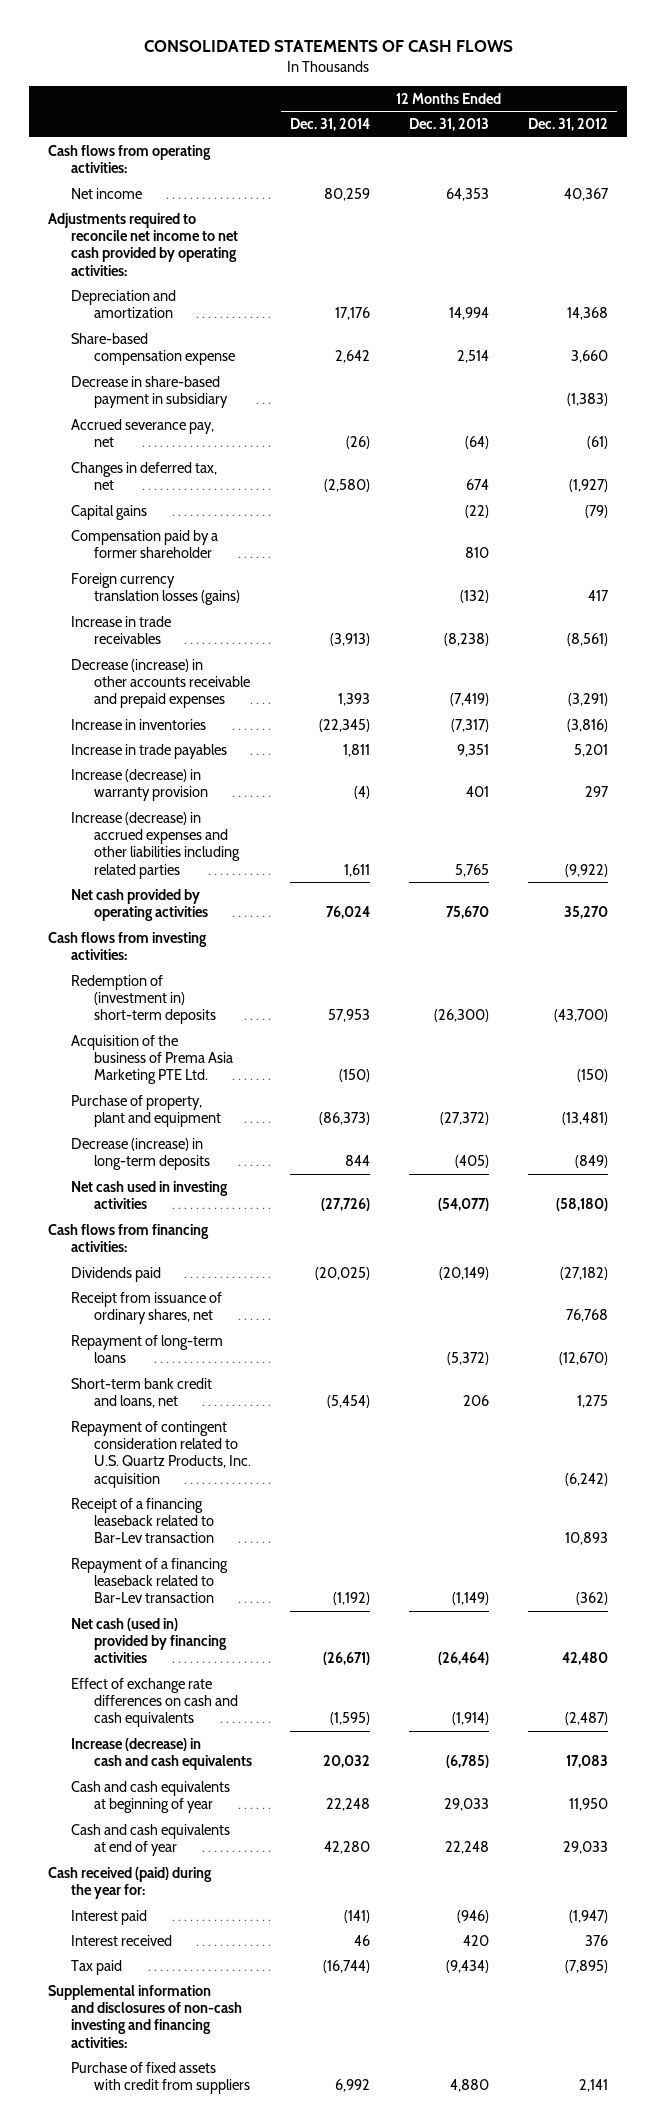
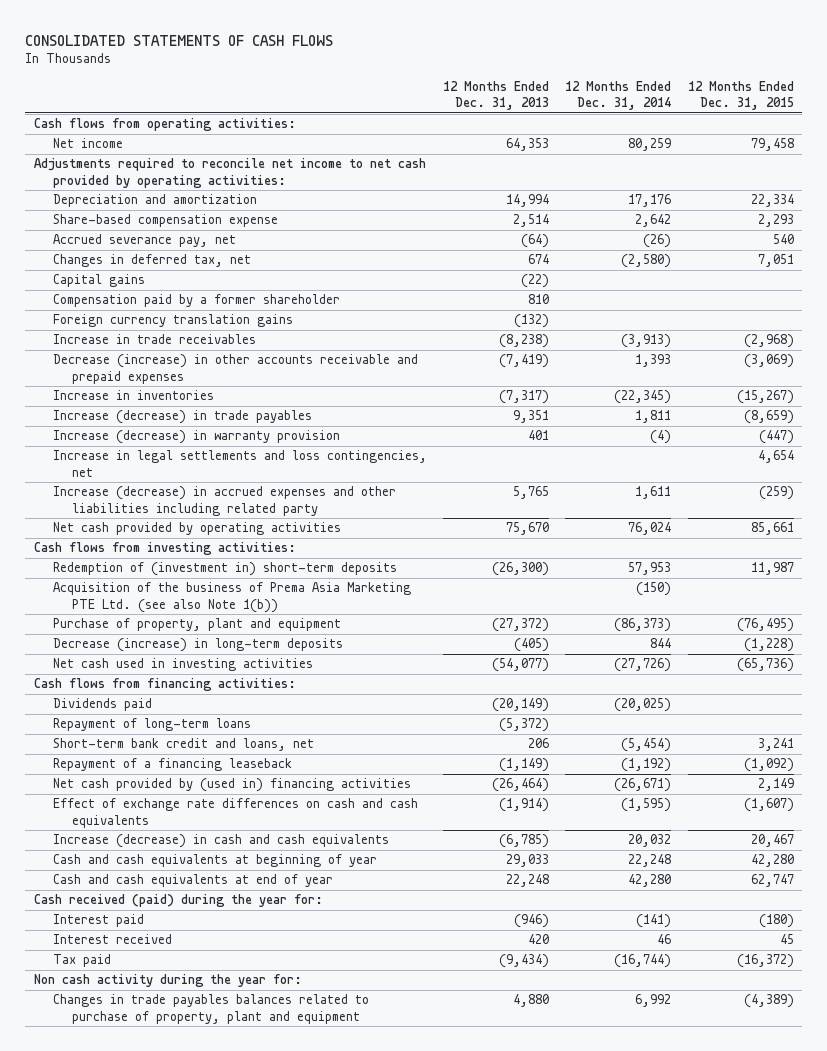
[527,118,608,132] Dec. 31, 2012 -> none
none -> [687,80,794,111] 12 Months Ended Dec. 31, 2015
[71,375,228,409] Decrease in share-based payment in subsidiary -> none
[71,572,240,606] Foreign currency translation losses (gains) -> [52,314,293,328] Foreign currency translation gains
[71,743,228,759] Increase in trade payables -> [52,410,312,425] Increase (decrease) in trade payables
none -> [52,450,427,477] Increase in legal settlements and loss contingencies, net
[71,811,240,879] Increase (decrease) in accrued expenses and other liabilities including related parties -> [52,486,396,516] Increase (decrease) in accrued expenses and other liabilities including related party
[71,1034,233,1085] Acquisition of the business of Prema Asia Marketing PTE Ltd. -> [52,582,411,613] Acquisition of the business of Prema Asia Marketing PTE Ltd. (see also Note 1(b))
[71,1291,223,1325] Receipt from issuance of ordinary shares, net -> none
[71,1420,251,1488] Repayment of contingent consideration related to U.S. Quartz Products, Inc. acquisition -> none
[71,1497,214,1544] Receipt of a financing leaseback related to Bar-Lev transaction -> none
[71,1557,229,1604] Repayment of a financing leaseback related to Bar-Lev transaction -> [52,758,292,772] Repayment of a financing leaseback
[71,1617,227,1664] Net cash (used in) provided by financing activities -> [52,778,411,793] Net cash provided by (used in) financing activities
[48,1984,243,2048] Supplemental information and disclosures of non-cash investing and financing activities: -> [33,974,302,988] Non cash activity during the year for:
[71,2061,250,2095] Purchase of fixed assets with credit from suppliers -> [52,994,369,1024] Changes in trade payables balances related to purchase of property, plant and equipment

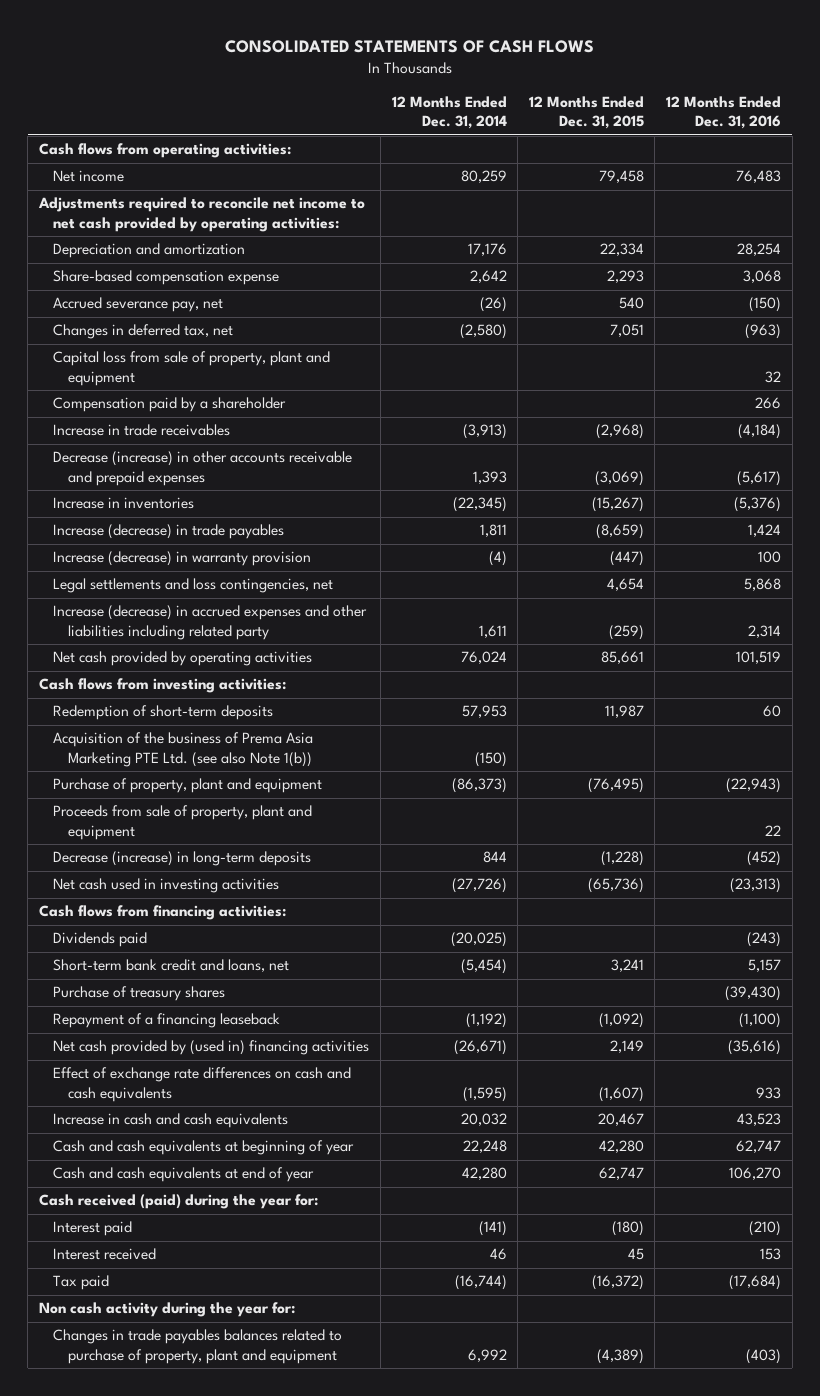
[443,80,550,111] 12 Months Ended Dec. 31, 2013 -> none
none -> [666,95,782,130] 12 Months Ended Dec. 31, 2016
[52,314,293,328] Foreign currency translation gains -> none
[52,274,145,288] Capital gains -> [53,351,331,387] Capital loss from sale of property, plant and equipment
[52,294,340,308] Compensation paid by a former shareholder -> [53,397,287,413] Compensation paid by a shareholder
[52,450,427,477] Increase in legal settlements and loss contingencies, net -> [53,578,334,594] Legal settlements and loss contingencies, net
[52,562,397,577] Redemption of (investment in) short-term deposits -> [53,705,274,721] Redemption of short-term deposits
none -> [53,805,313,841] Proceeds from sale of property, plant and equipment
[52,718,251,732] Repayment of long-term loans -> none
none -> [53,986,226,1002] Purchase of treasury shares
[52,834,389,849] Increase (decrease) in cash and cash equivalents -> [53,1113,289,1129] Increase in cash and cash equivalents

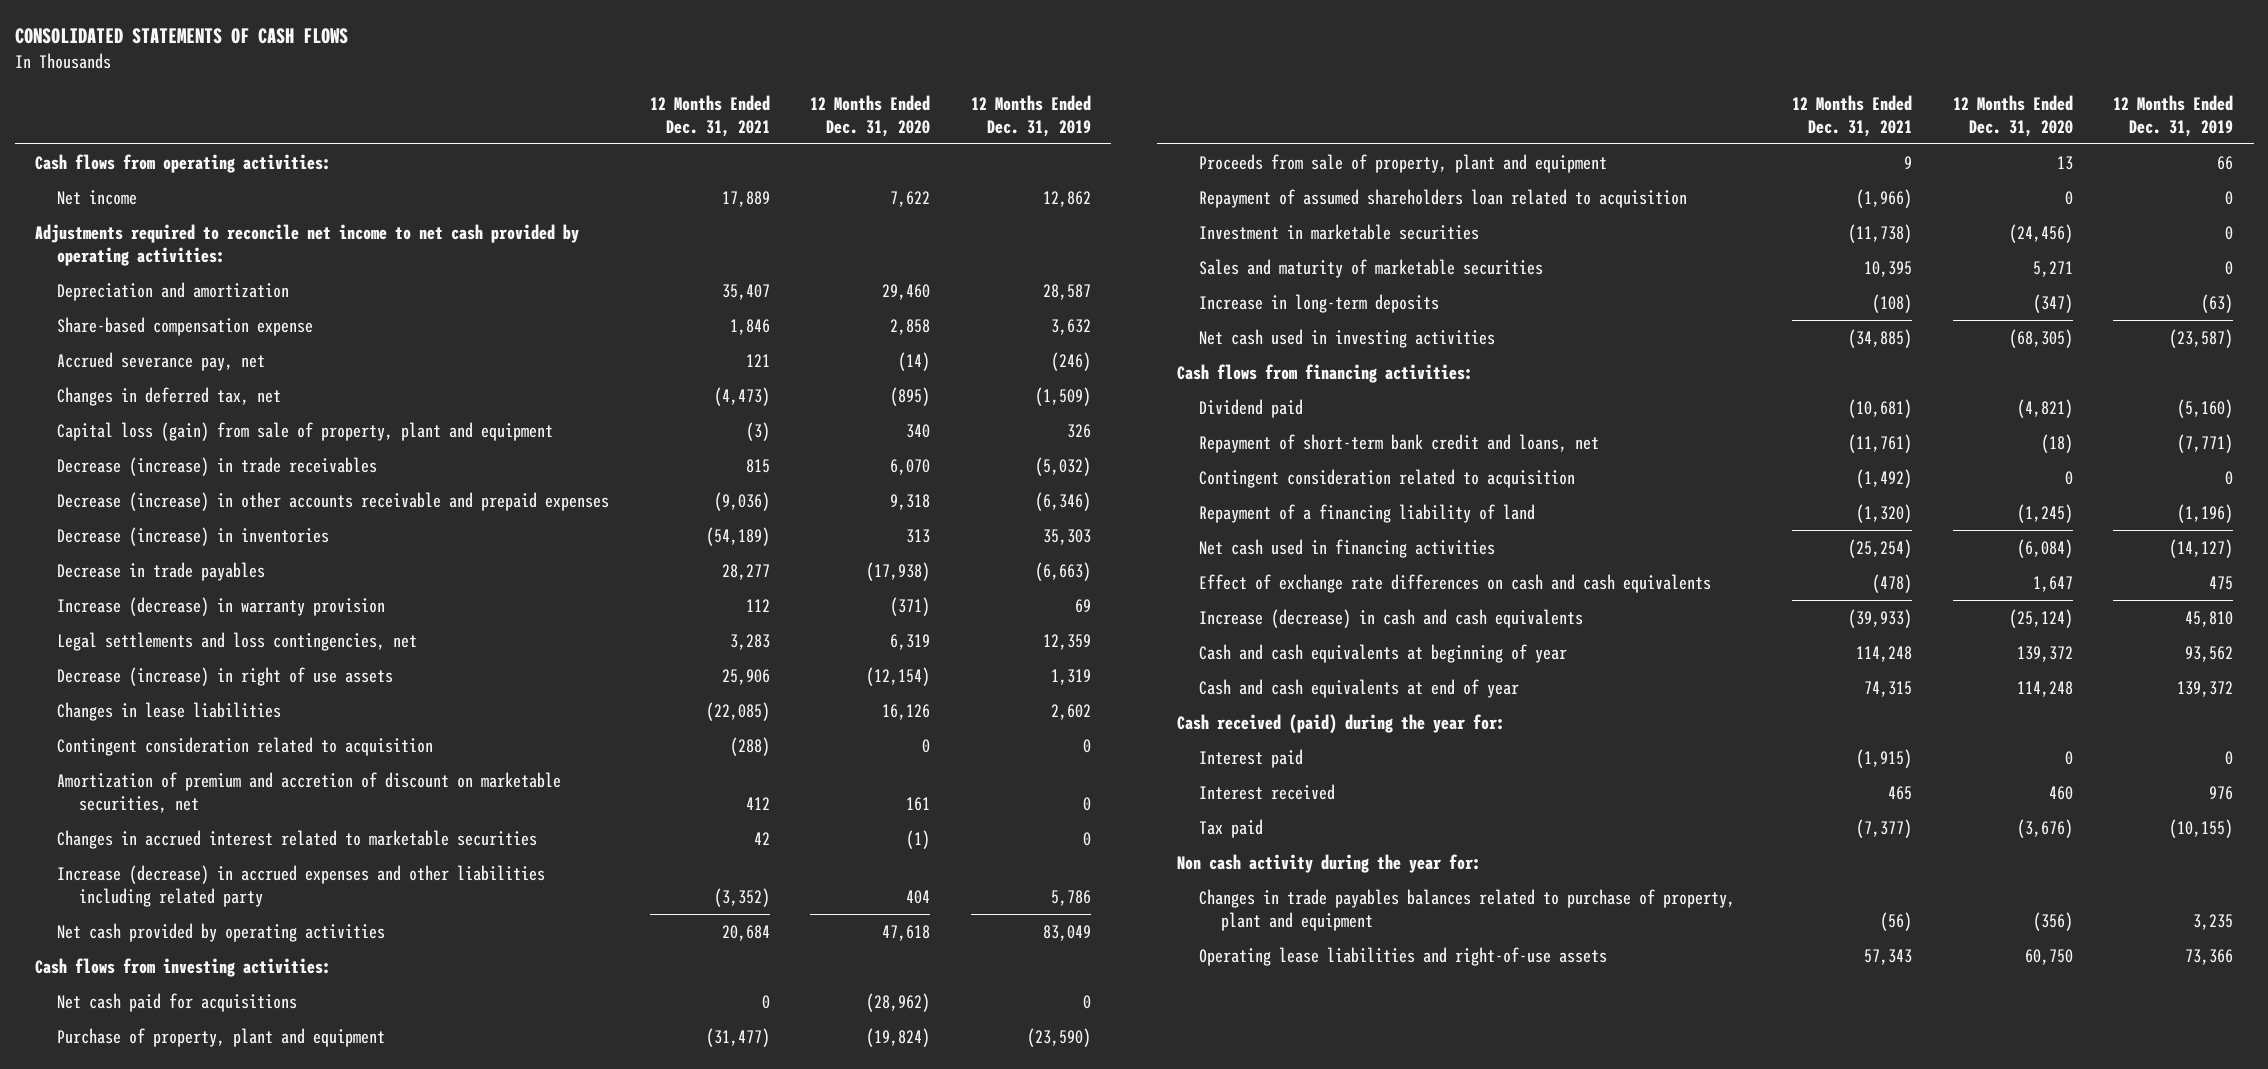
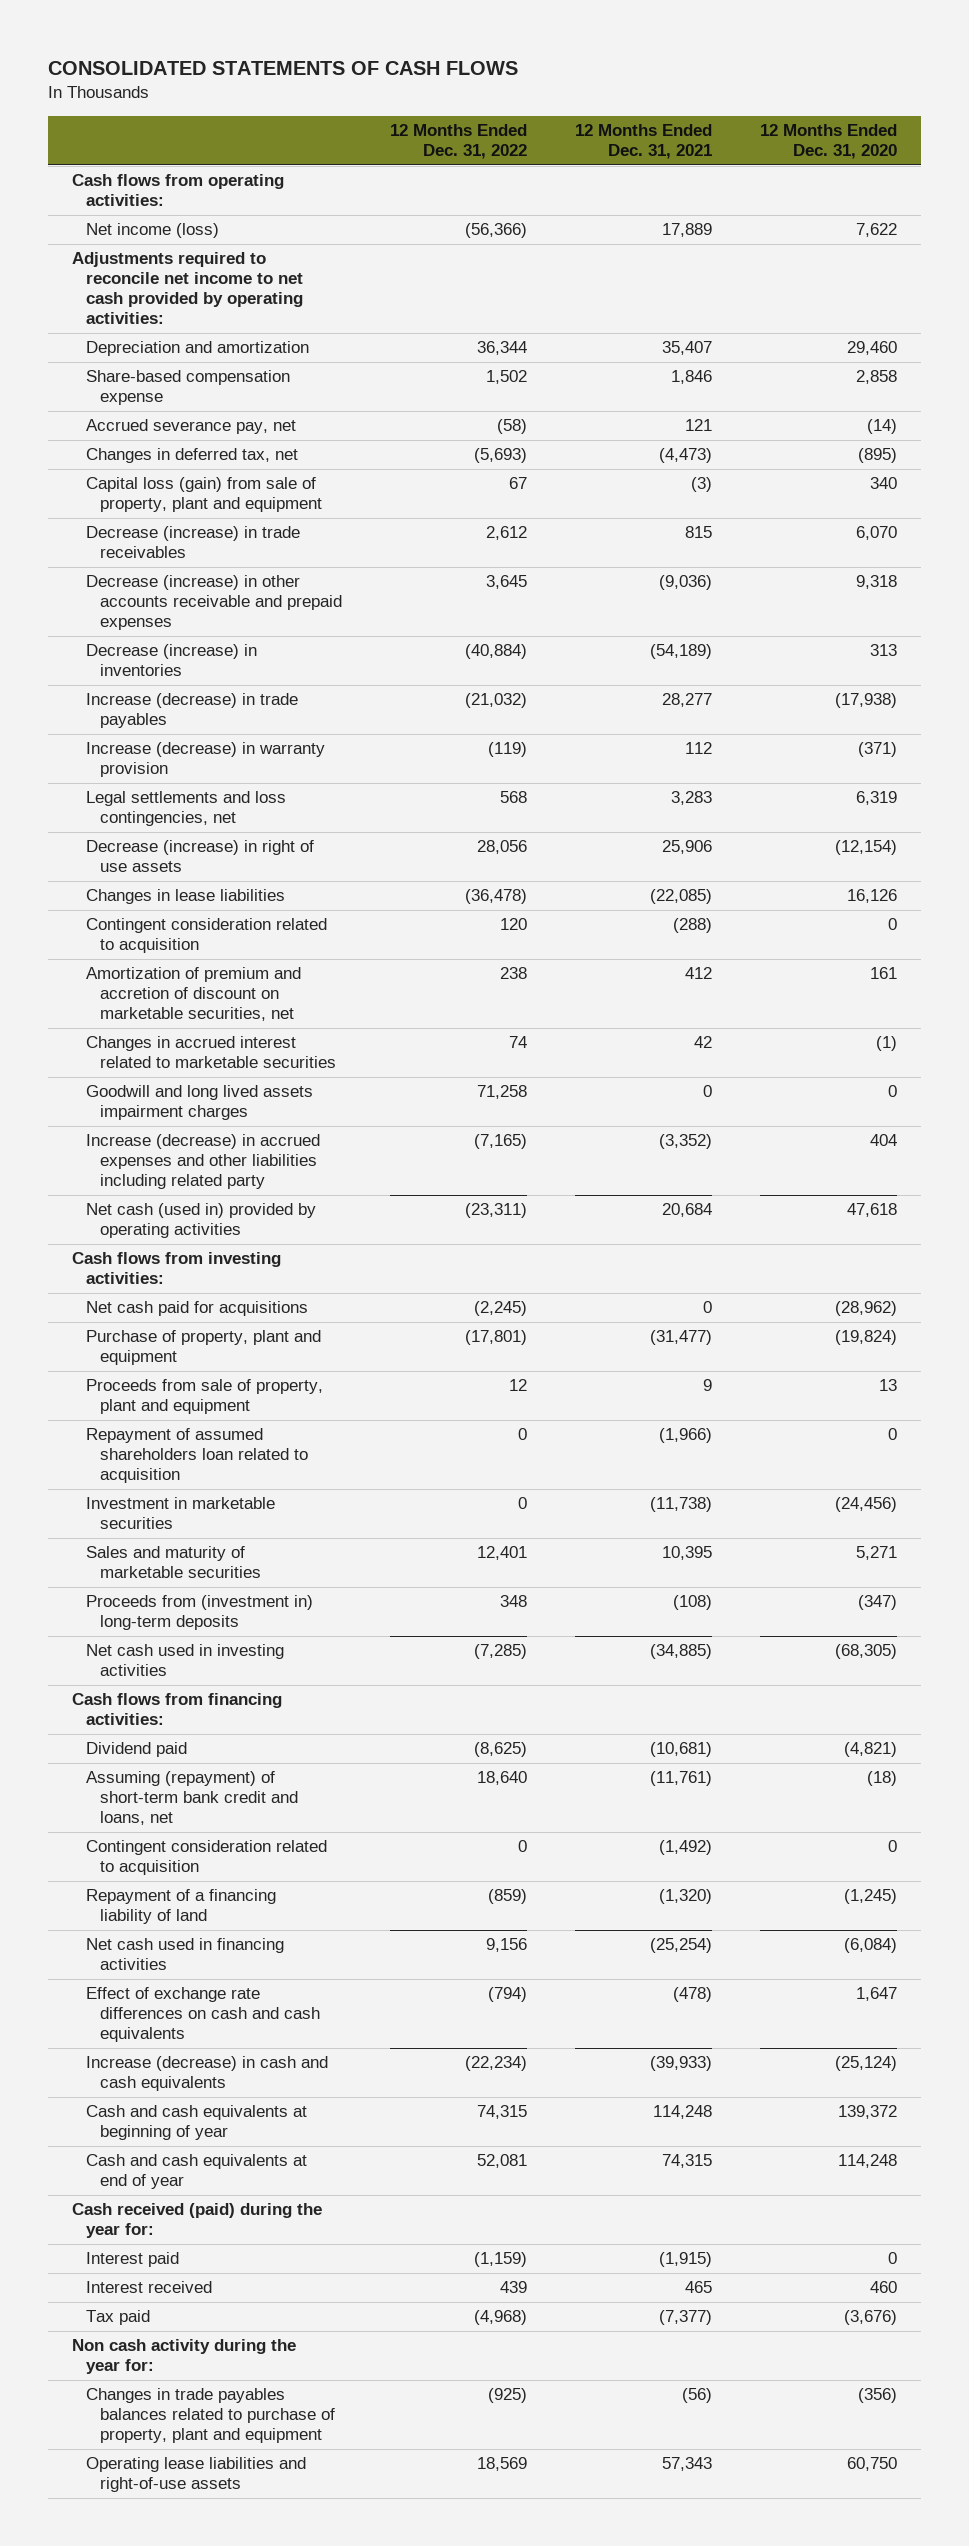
[970,94,1091,137] 12 Months Ended Dec. 31, 2019 -> none
none -> [389,124,527,159] 12 Months Ended Dec. 31, 2022
[56,189,137,205] Net income -> [86,223,220,239] Net income (loss)
[56,561,265,581] Decrease in trade payables -> [86,693,299,729] Increase (decrease) in trade payables
none -> [86,1085,314,1121] Goodwill and long lived assets impairment charges
[56,922,385,942] Net cash provided by operating activities -> [86,1203,317,1239] Net cash (used in) provided by operating activities
[1199,293,1440,313] Increase in long-term deposits -> [86,1595,314,1631] Proceeds from (investment in) long-term deposits
[1199,433,1600,453] Repayment of short-term bank credit and loans, net -> [86,1771,298,1826] Assuming (repayment) of short-term bank credit and loans, net

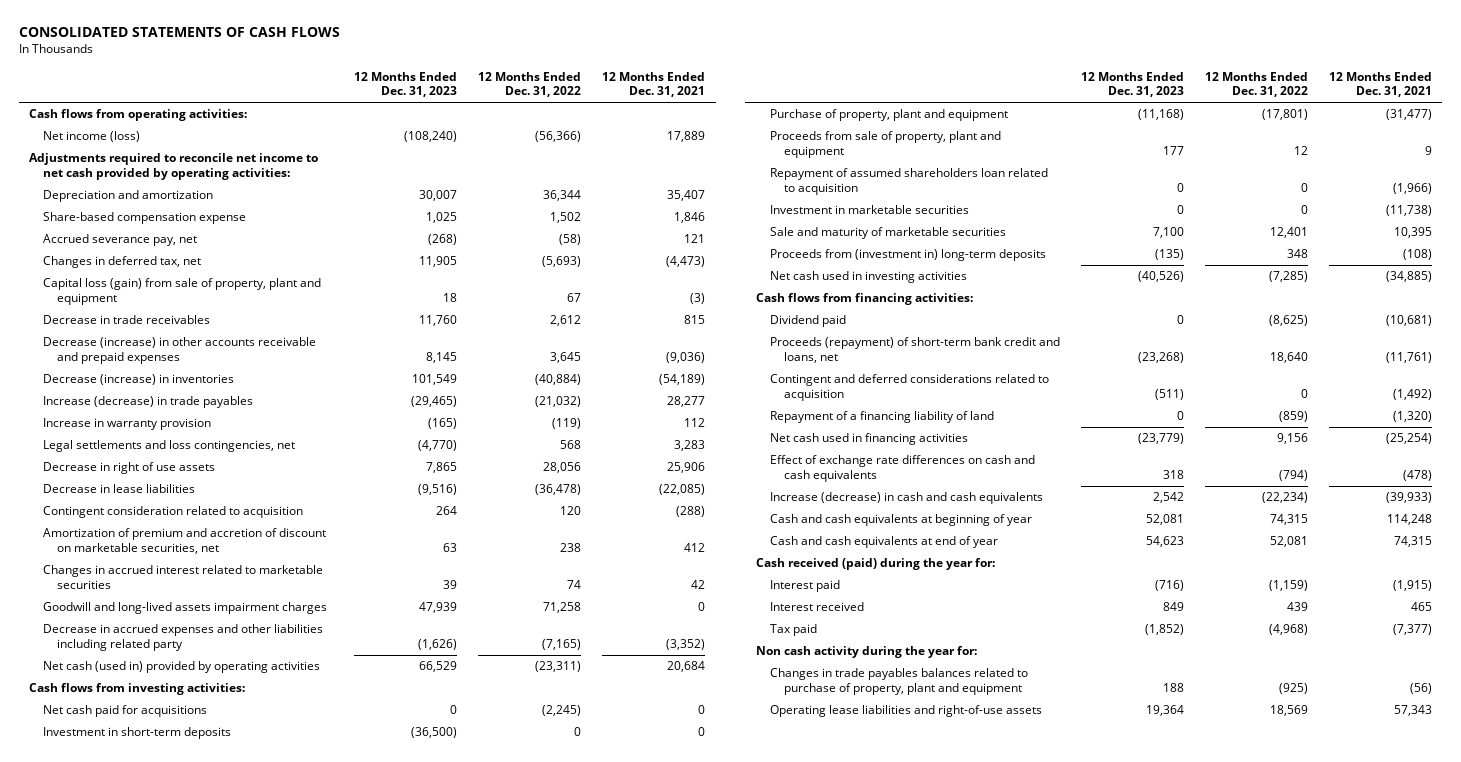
[759,124,897,159] 12 Months Ended Dec. 31, 2020 -> none
none -> [354,71,458,98] 12 Months Ended Dec. 31, 2023
[86,526,301,559] Decrease (increase) in trade receivables -> [43,315,211,325] Decrease in trade receivables
[86,742,326,778] Increase (decrease) in warranty provision -> [43,418,212,431] Increase in warranty provision
[86,840,315,873] Decrease (increase) in right of use assets -> [43,462,216,475] Decrease in right of use assets
[86,889,286,905] Changes in lease liabilities -> [43,484,196,494] Decrease in lease liabilities
[86,1085,314,1121] Goodwill and long lived assets impairment charges -> [43,602,328,615] Goodwill and long-lived assets impairment charges
[86,1134,321,1190] Increase (decrease) in accrued expenses and other liabilities including related party -> [43,624,324,651] Decrease in accrued expenses and other liabilities including related party
none -> [43,727,232,740] Investment in short-term deposits
[86,1546,261,1579] Sales and maturity of marketable securities -> [769,227,1006,240] Sale and maturity of marketable securities
[86,1771,298,1826] Assuming (repayment) of short-term bank credit and loans, net -> [769,337,1060,363] Proceeds (repayment) of short-term bank credit and loans, net
[86,1840,328,1876] Contingent consideration related to acquisition -> [769,374,1049,401] Contingent and deferred considerations related to acquisition

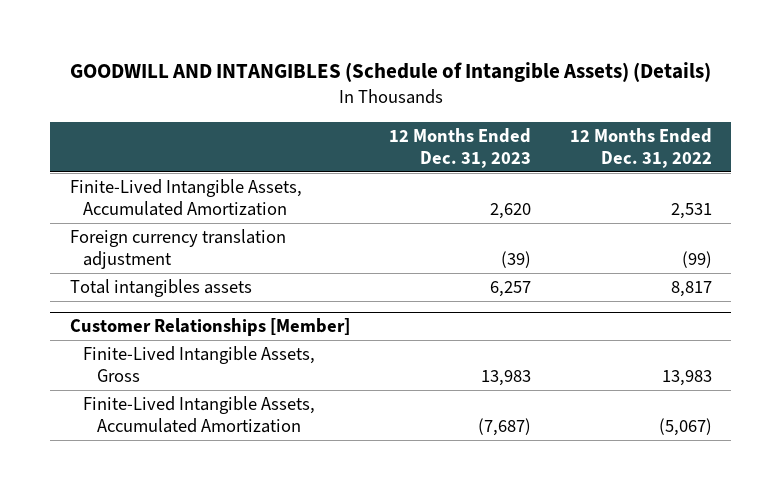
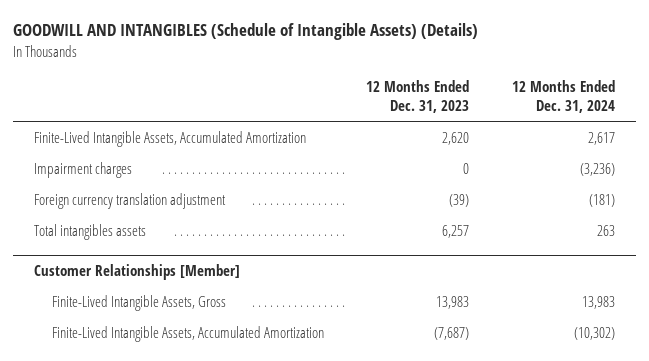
[569,127,712,168] 12 Months Ended Dec. 31, 2022 -> none
none -> [511,80,615,114] 12 Months Ended Dec. 31, 2024
none -> [34,161,133,178] Impairment charges

